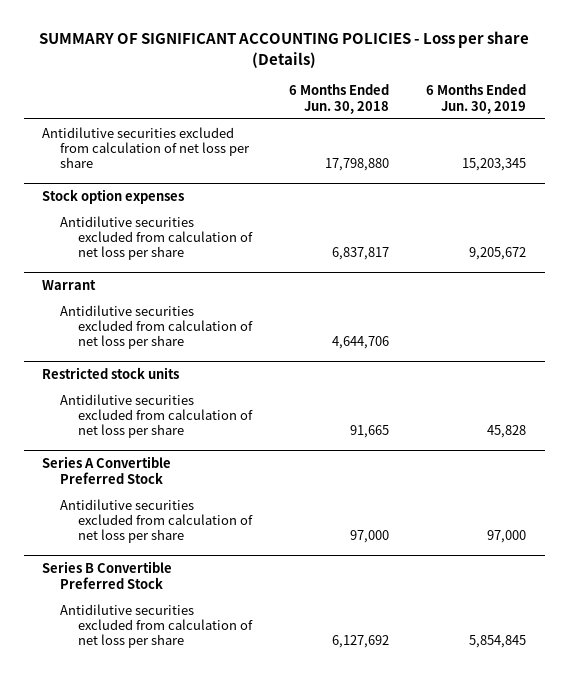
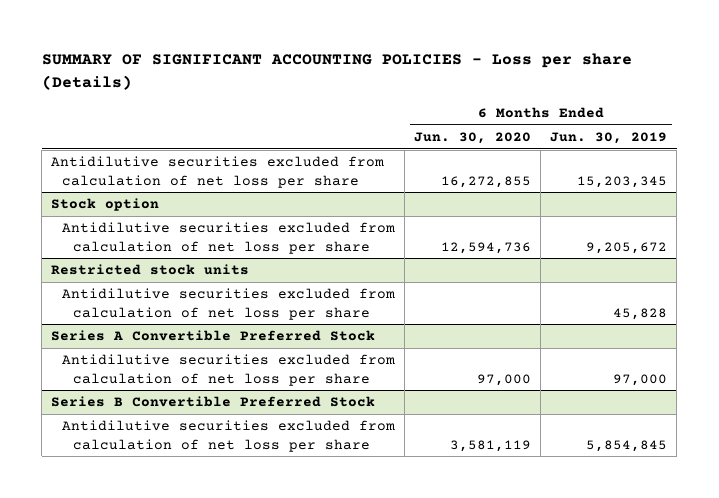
[289,84,390,114] 6 Months Ended Jun. 30, 2018 -> none
none -> [414,131,532,144] Jun. 30, 2020
[42,189,185,205] Stock option expenses -> [51,198,160,212] Stock option
[42,280,97,291] Warrant -> none
[60,304,253,350] Antidilutive securities excluded from calculation of net loss per share -> none

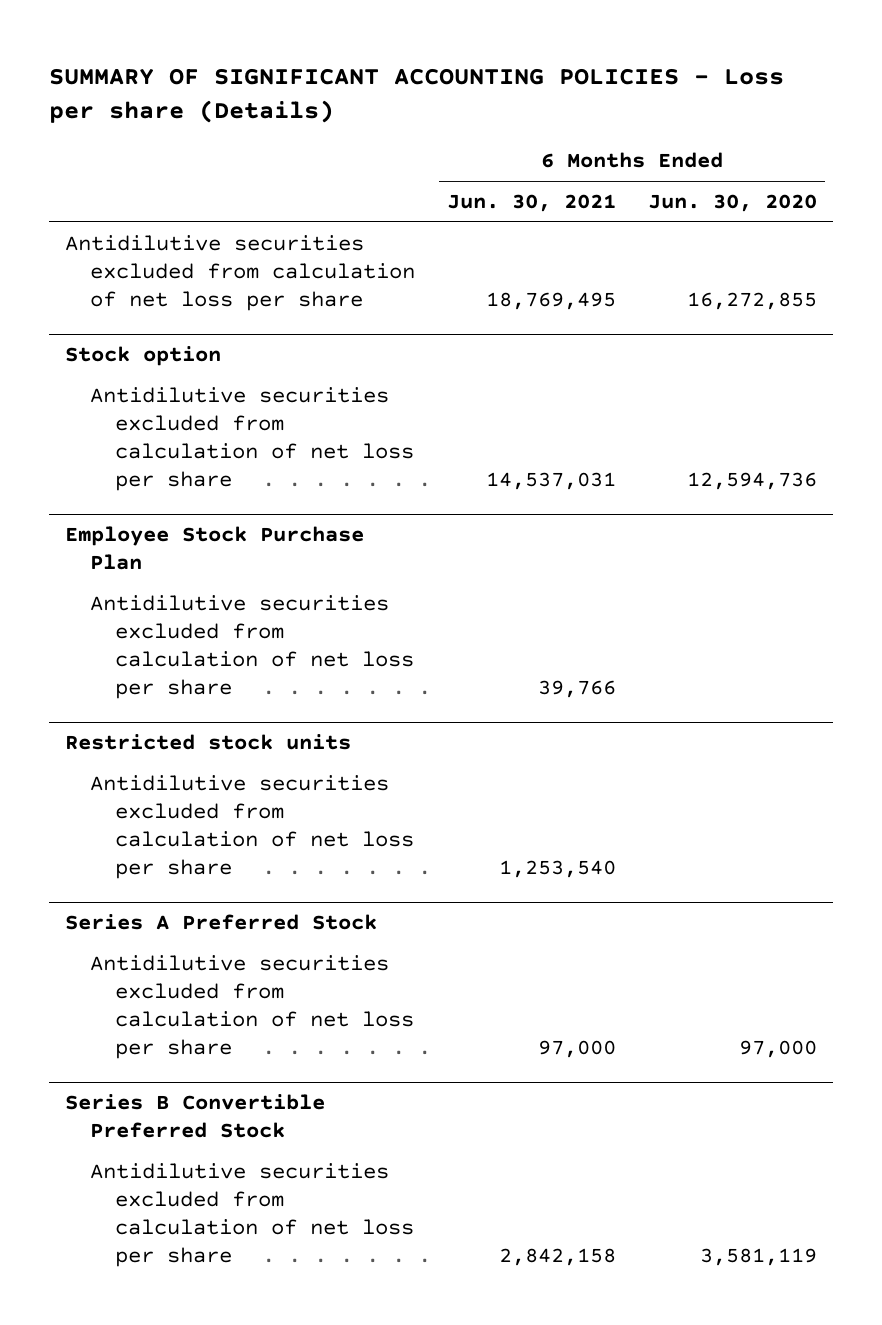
[550,131,668,144] Jun. 30, 2019 -> none
none -> [446,193,616,212] Jun. 30, 2021
none -> [65,525,365,571] Employee Stock Purchase Plan
none -> [89,594,414,700] Antidilutive securities excluded from calculation of net loss per share
[51,330,376,342] Series A Convertible Preferred Stock -> [65,913,378,930] Series A Preferred Stock

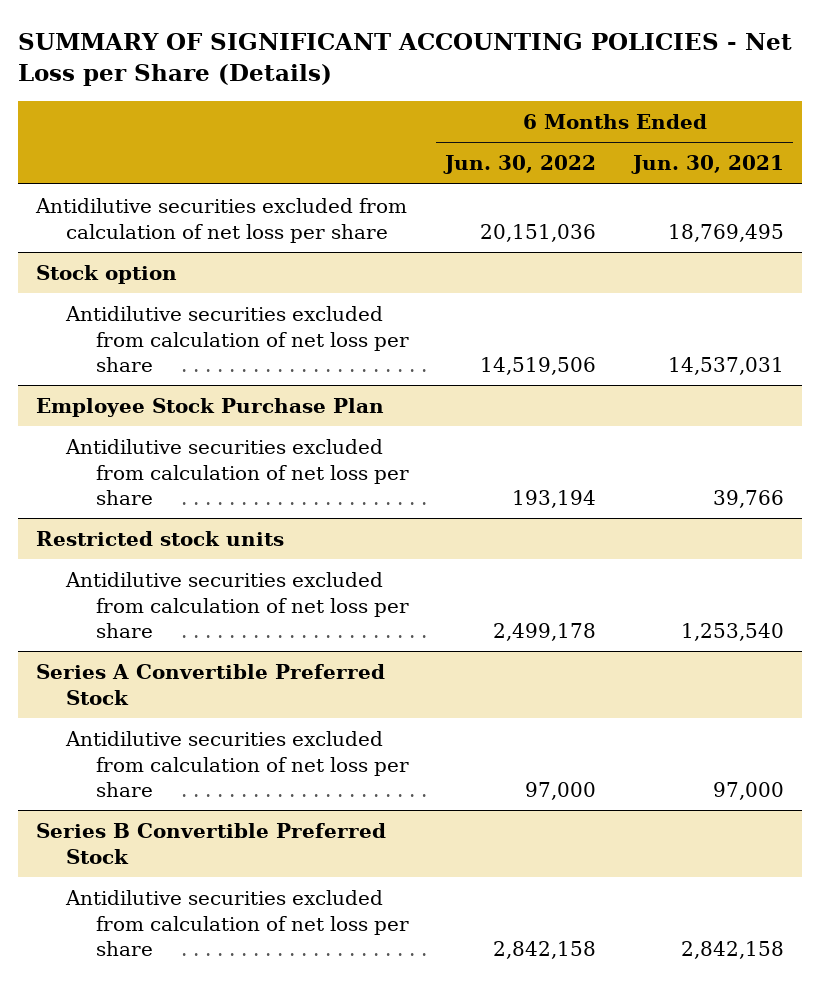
[49,67,785,124] SUMMARY OF SIGNIFICANT ACCOUNTING POLICIES - Loss per share (Details) -> [18,32,793,86] SUMMARY OF SIGNIFICANT ACCOUNTING POLICIES - Net Loss per Share (Details)
[648,193,818,212] Jun. 30, 2020 -> none
none -> [443,155,597,175] Jun. 30, 2022
[65,913,378,930] Series A Preferred Stock -> [36,664,386,705] Series A Convertible Preferred Stock

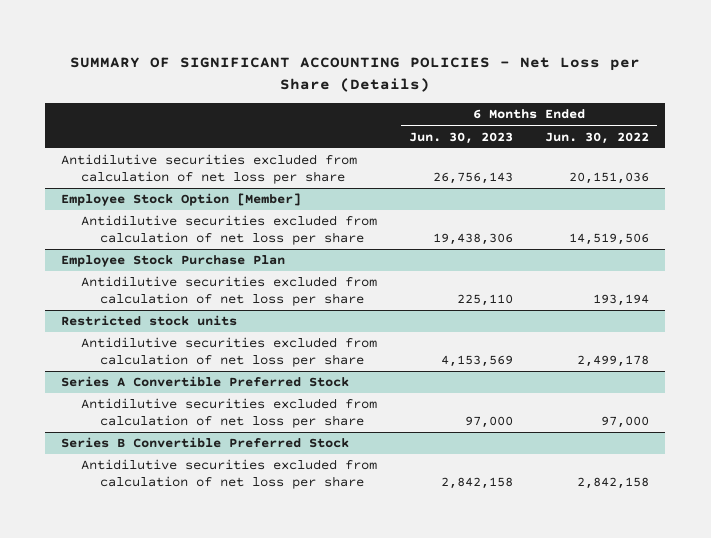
[630,155,784,175] Jun. 30, 2021 -> none
none -> [408,131,513,144] Jun. 30, 2023
[36,265,178,285] Stock option -> [61,193,302,207] Employee Stock Option [Member]

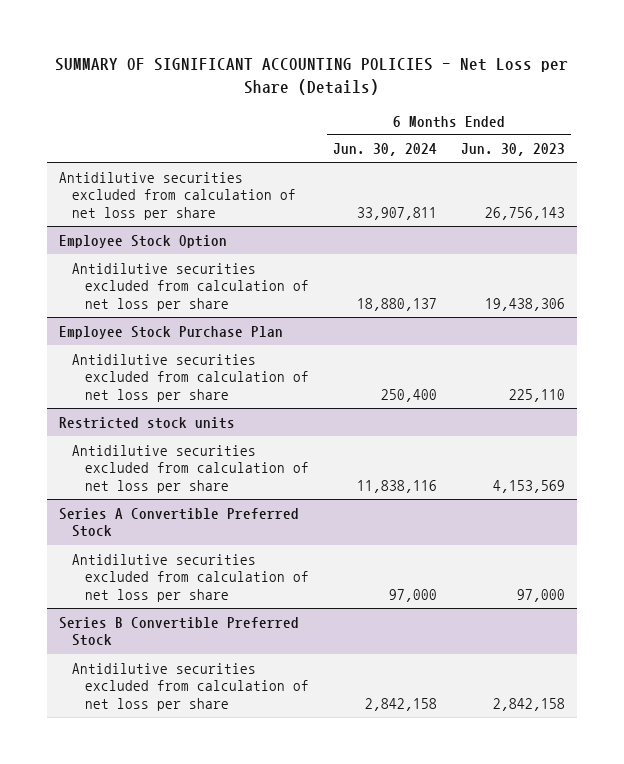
[545,131,650,144] Jun. 30, 2022 -> none
none -> [333,143,438,157] Jun. 30, 2024
[61,193,302,207] Employee Stock Option [Member] -> [58,234,227,248] Employee Stock Option

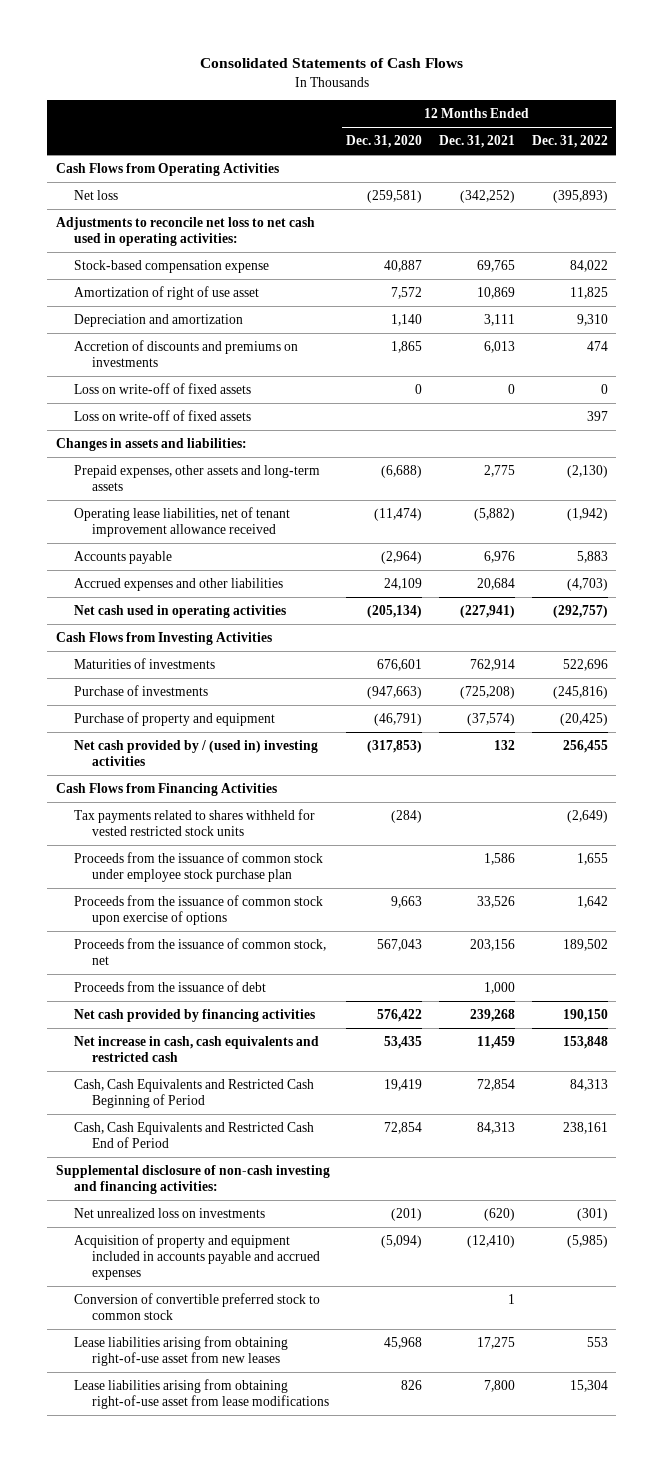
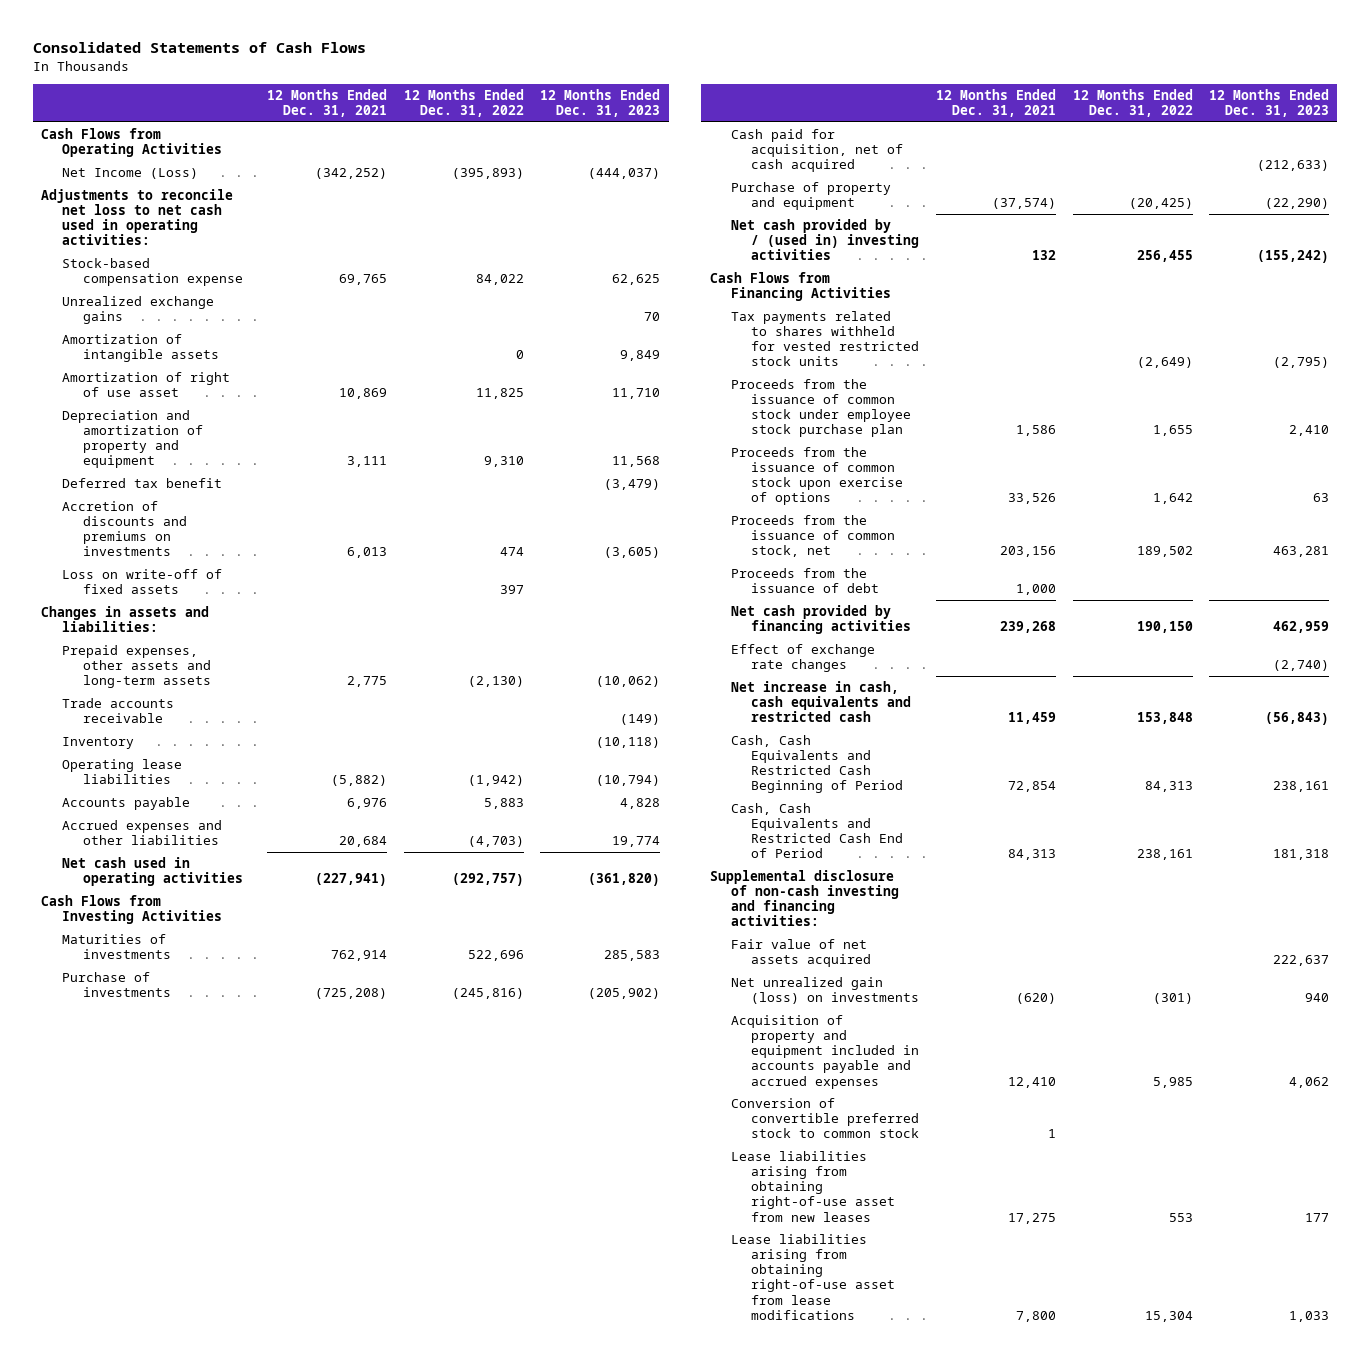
[346,135,423,149] Dec. 31, 2020 -> none
none -> [540,88,661,118] 12 Months Ended Dec. 31, 2023
[73,189,118,200] Net loss -> [61,168,198,180] Net Income (Loss)
none -> [61,296,214,325] Unrealized exchange gains
none -> [61,334,219,363] Amortization of intangible assets
[73,313,243,327] Depreciation and amortization -> [61,410,203,469] Depreciation and amortization of property and equipment
none -> [61,478,222,489] Deferred tax benefit
[73,382,251,394] Loss on write-off of fixed assets -> none
none -> [61,698,174,724] Trade accounts receivable
none -> [61,737,134,750] Inventory
[73,506,290,538] Operating lease liabilities, net of tenant improvement allowance received -> [61,759,182,785] Operating lease liabilities
none -> [730,129,904,173] Cash paid for acquisition, net of cash acquired
none -> [730,644,875,673] Effect of exchange rate changes
none -> [730,939,872,968] Fair value of net assets acquired
[73,1207,265,1218] Net unrealized loss on investments -> [730,977,920,1005] Net unrealized gain (loss) on investments
[467,1234,516,1248] (12,410) -> [1008,1076,1057,1088] 12,410
[566,1234,608,1248] (5,985) -> [1152,1076,1193,1088] 5,985

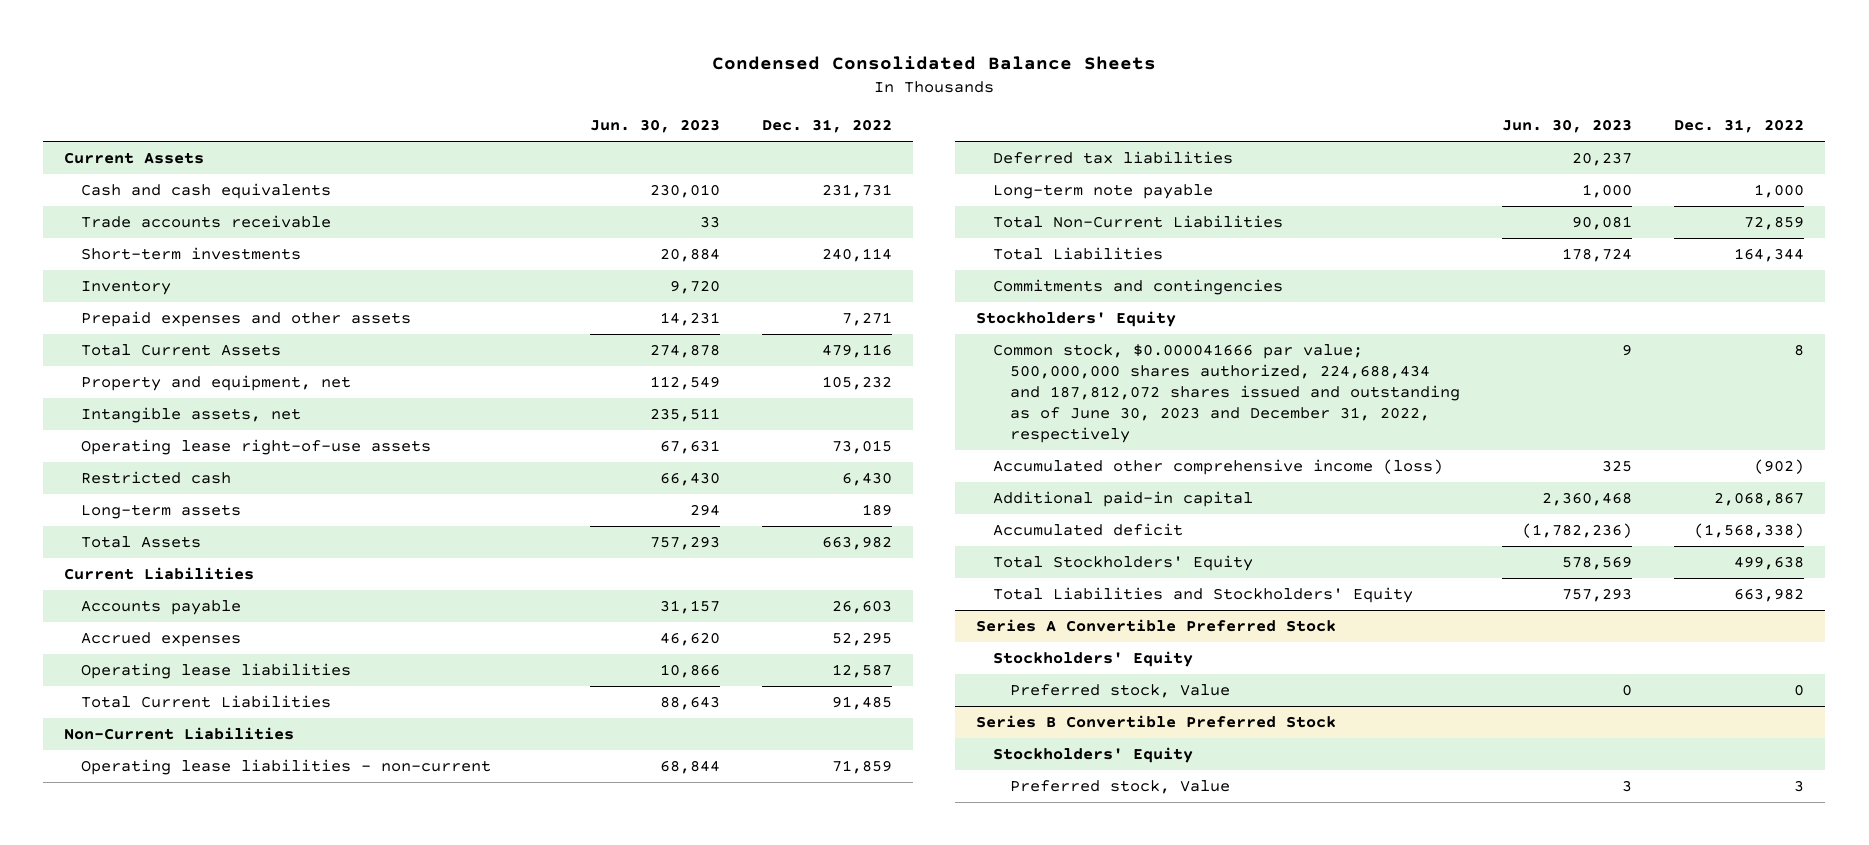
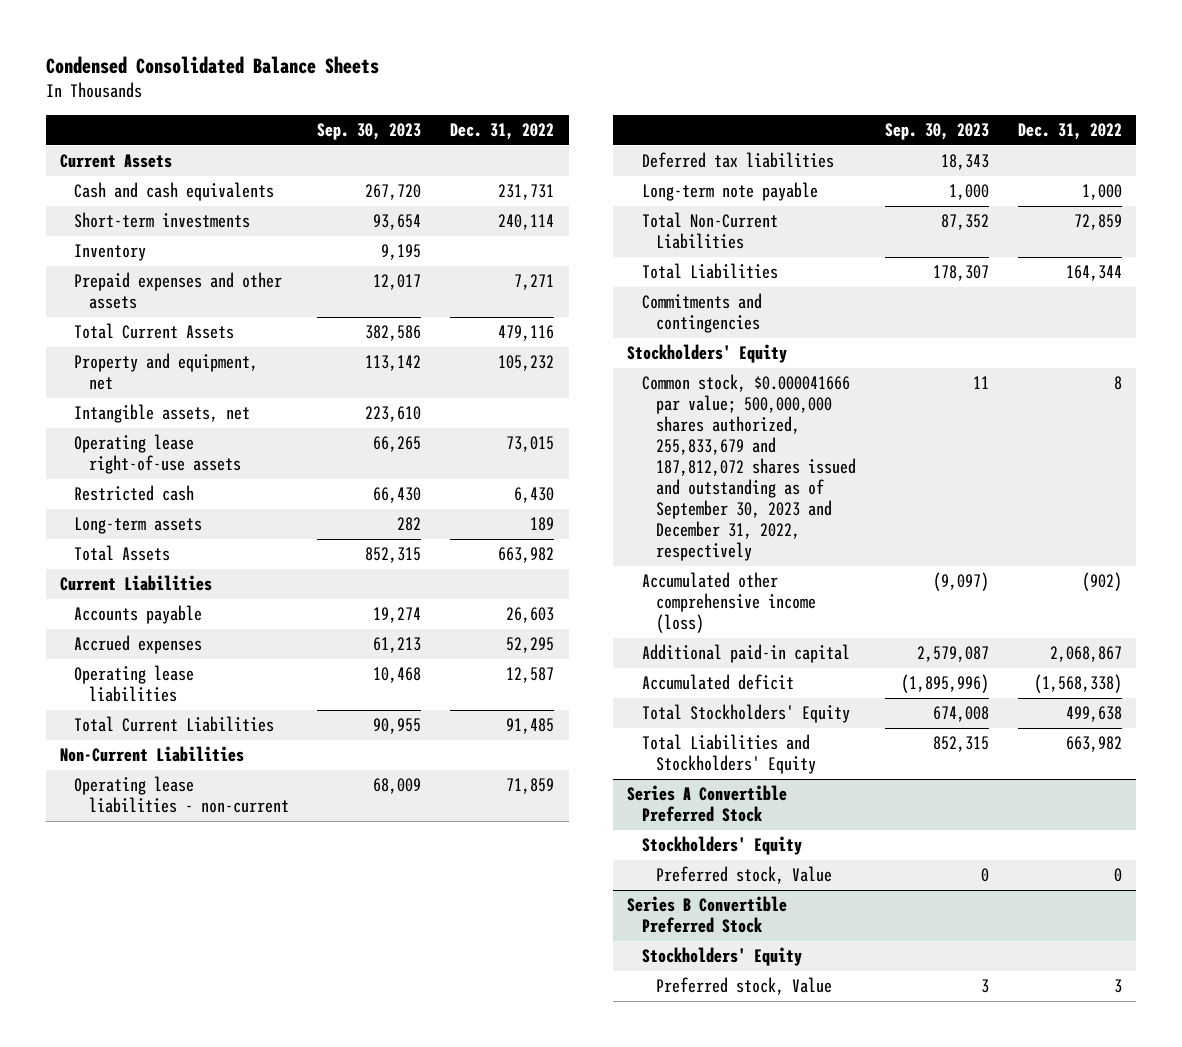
[590,119,721,134] Jun. 30, 2023 -> none
none -> [317,123,422,141] Sep. 30, 2023
[81,215,332,229] Trade accounts receivable -> none
[993,344,1461,443] Common stock, $0.000041666 par value; 500,000,000 shares authorized, 224,688,434 and 187,812,072 shares issued and outstanding as of June 30, 2023 and December 31, 2022, respectively -> [641,374,857,562] Common stock, $0.000041666 par value; 500,000,000 shares authorized, 255,833,679 and 187,812,072 shares issued and outstanding as of September 30, 2023 and December 31, 2022, respectively

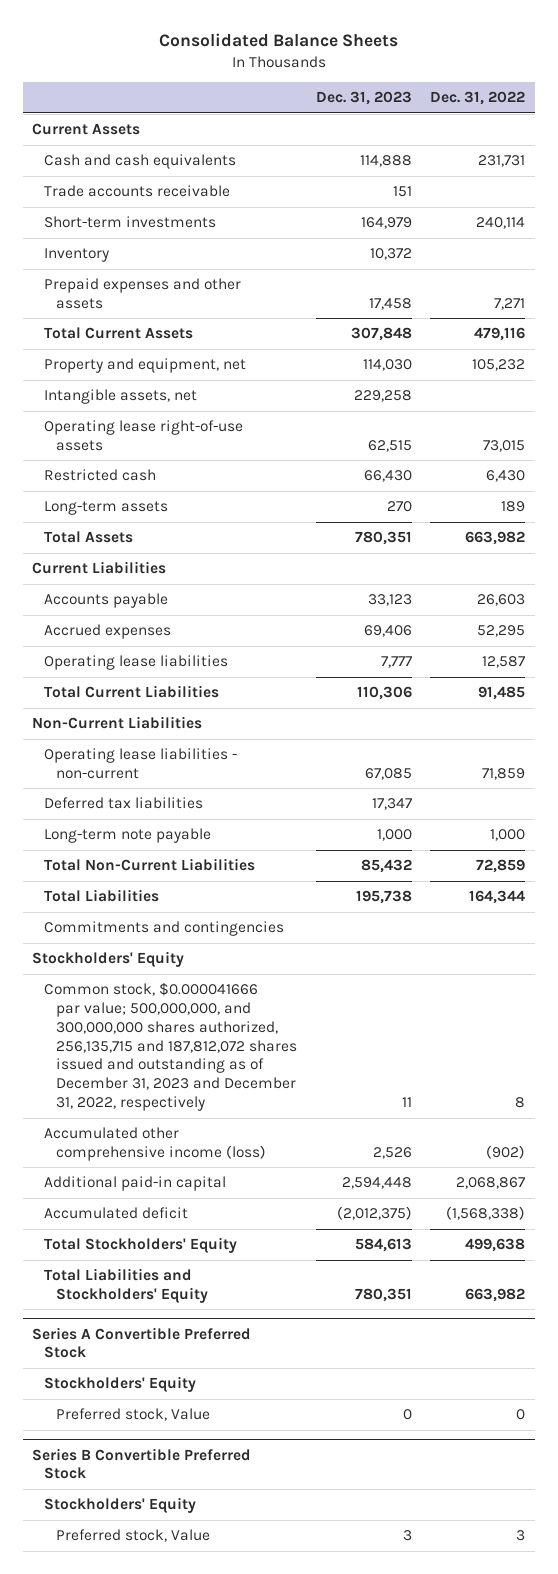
[45,56,379,75] Condensed Consolidated Balance Sheets -> [158,33,398,48] Consolidated Balance Sheets
[317,123,422,141] Sep. 30, 2023 -> none
none -> [315,91,412,106] Dec. 31, 2023
none -> [43,185,230,198] Trade accounts receivable
[641,374,857,562] Common stock, $0.000041666 par value; 500,000,000 shares authorized, 255,833,679 and 187,812,072 shares issued and outstanding as of September 30, 2023 and December 31, 2022, respectively -> [43,982,297,1112] Common stock, $0.000041666 par value; 500,000,000, and 300,000,000 shares authorized, 256,135,715 and 187,812,072 shares issued and outstanding as of December 31, 2023 and December 31, 2022, respectively

